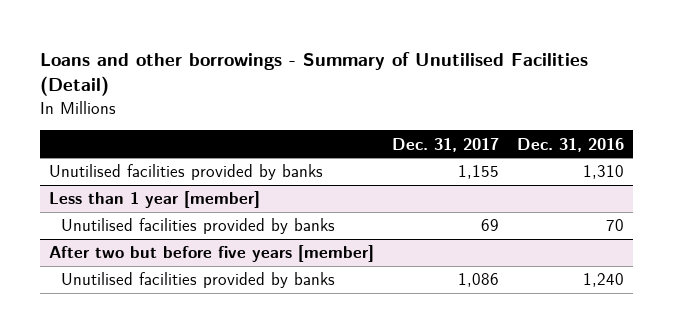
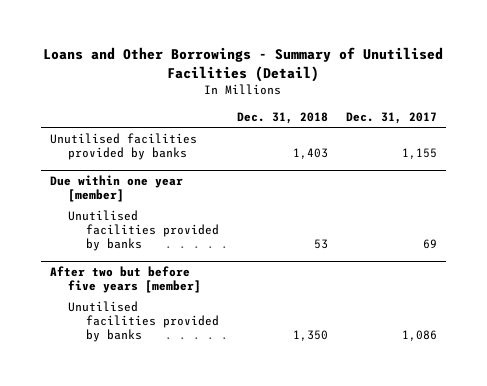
[40,51,589,97] Loans and other borrowings - Summary of Unutilised Facilities (Detail) -> [43,47,444,83] Loans and Other Borrowings - Summary of Unutilised Facilities (Detail)
[517,137,625,152] Dec. 31, 2016 -> none
none -> [237,111,329,124] Dec. 31, 2018
[49,191,261,209] Less than 1 year [member] -> [49,174,183,202] Due within one year [member]

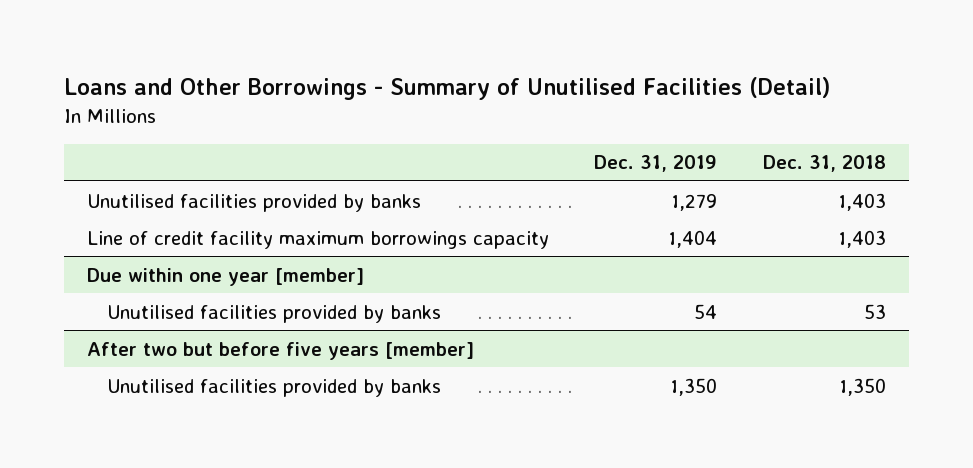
[346,111,438,124] Dec. 31, 2017 -> none
none -> [594,155,718,173] Dec. 31, 2019
none -> [86,230,549,249] Line of credit facility maximum borrowings capacity

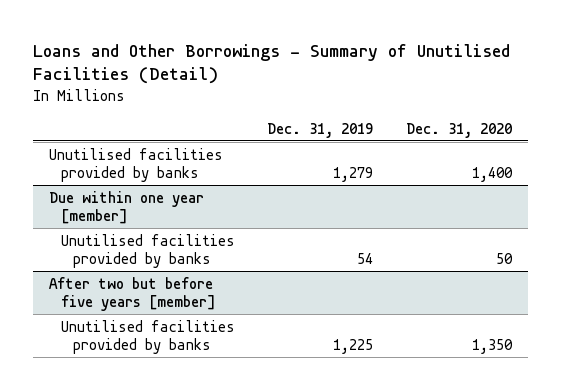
[763,155,887,173] Dec. 31, 2018 -> none
none -> [405,122,512,138] Dec. 31, 2020
[86,230,549,249] Line of credit facility maximum borrowings capacity -> none
[670,377,718,396] 1,350 -> [333,338,374,354] 1,225

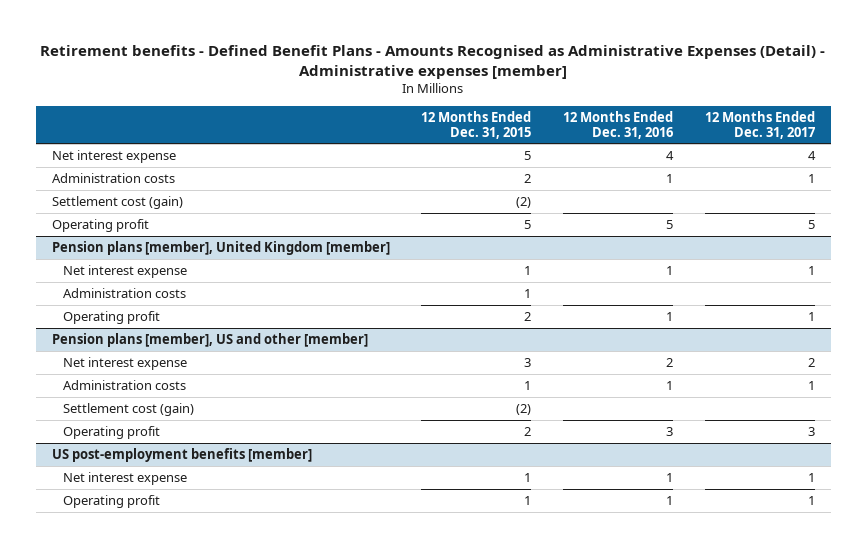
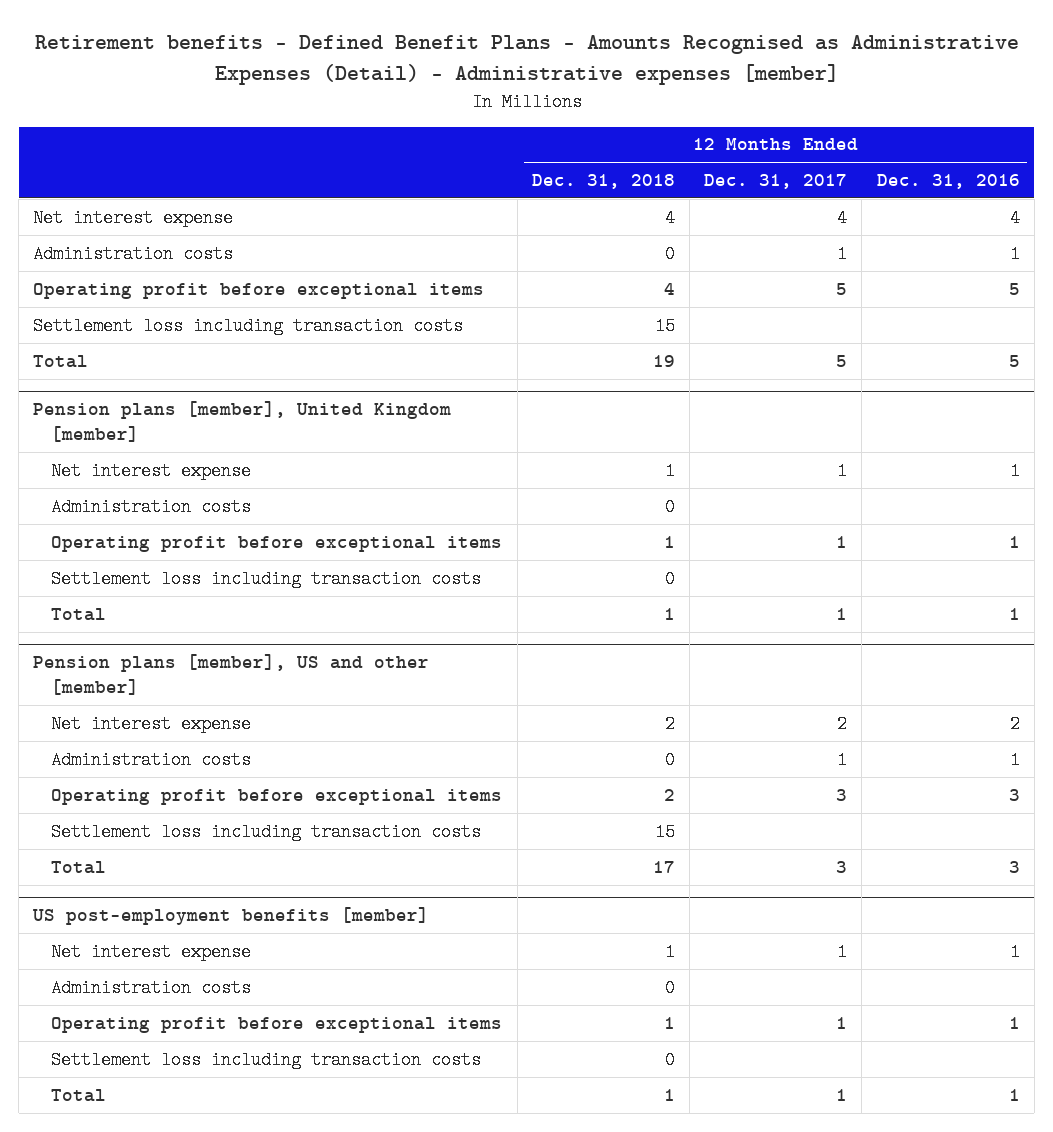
[421,110,532,139] 12 Months Ended Dec. 31, 2015 -> none
none -> [531,174,675,190] Dec. 31, 2018
[51,195,183,209] Settlement cost (gain) -> none
[51,218,149,232] Operating profit -> [33,282,485,299] Operating profit before exceptional items
none -> [33,316,464,335] Settlement loss including transaction costs
none -> [33,354,89,368] Total
[63,310,161,324] Operating profit -> [51,535,503,552] Operating profit before exceptional items
none -> [51,569,482,588] Settlement loss including transaction costs
none -> [51,607,107,621] Total
[63,402,195,416] Settlement cost (gain) -> none
[63,425,161,439] Operating profit -> [51,788,503,805] Operating profit before exceptional items
none -> [51,822,482,841] Settlement loss including transaction costs
none -> [51,860,107,874] Total
none -> [51,978,252,997] Administration costs
[63,494,161,508] Operating profit -> [51,1016,503,1033] Operating profit before exceptional items
none -> [51,1050,482,1069] Settlement loss including transaction costs
none -> [51,1088,107,1102] Total

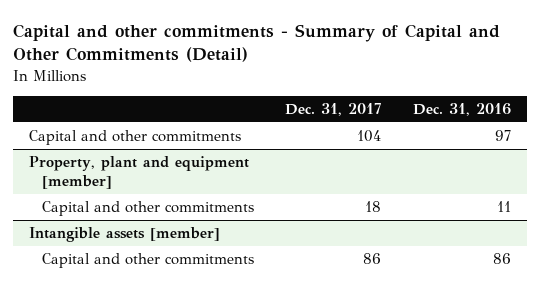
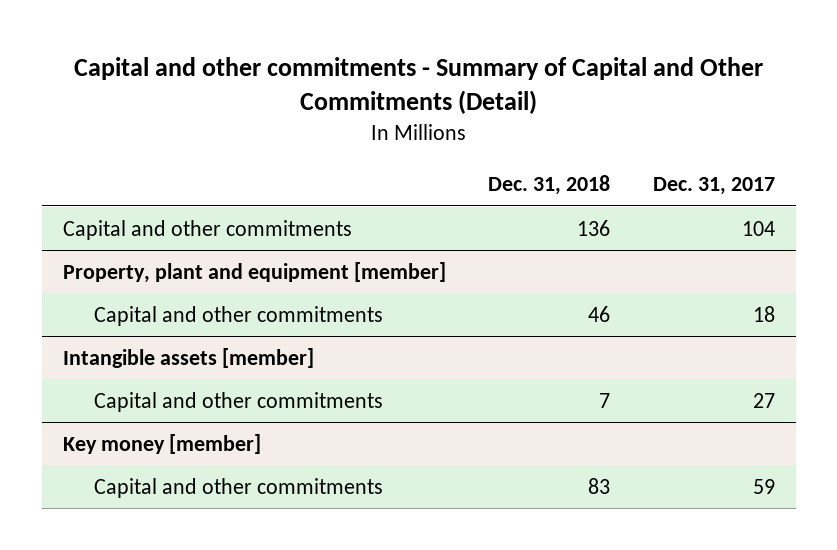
[413,102,512,116] Dec. 31, 2016 -> none
none -> [488,175,611,196] Dec. 31, 2018
[363,253,382,265] 86 -> [752,392,775,408] 27
none -> [62,433,261,454] Key money [member]
none -> [94,477,384,498] Capital and other commitments

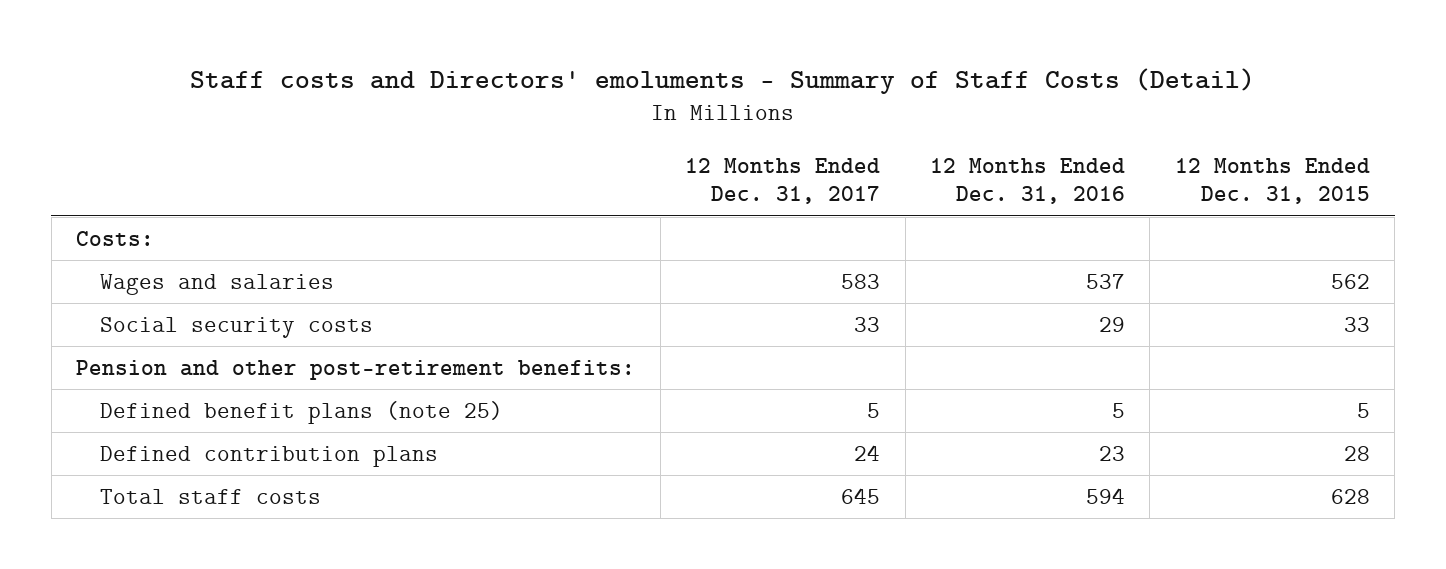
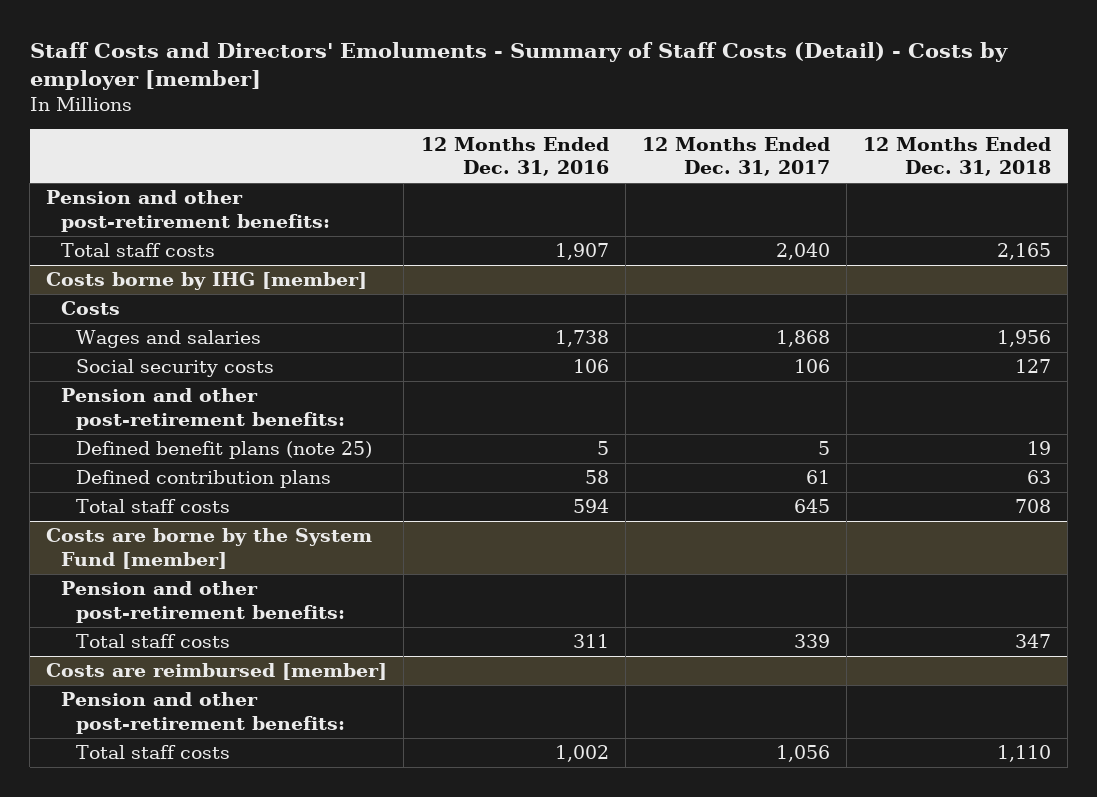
[190,68,1256,95] Staff costs and Directors' emoluments - Summary of Staff Costs (Detail) -> [29,42,1008,91] Staff Costs and Directors' Emoluments - Summary of Staff Costs (Detail) - Costs by employer [member]
[1174,158,1370,205] 12 Months Ended Dec. 31, 2015 -> none
none -> [863,136,1052,177] 12 Months Ended Dec. 31, 2018
[76,230,155,246] Costs: -> none
[100,273,335,295] Wages and salaries -> none
[100,316,374,338] Social security costs -> none
none -> [60,243,215,258] Total staff costs
none -> [46,272,368,291] Costs borne by IHG [member]
none -> [60,301,120,316] Costs
none -> [75,330,261,349] Wages and salaries
none -> [75,359,274,378] Social security costs
none -> [60,388,345,431] Pension and other post-retirement benefits:
[854,444,881,461] 24 -> [805,470,830,485] 61
[1098,445,1125,461] 23 -> [584,470,609,485] 58
none -> [46,528,373,570] Costs are borne by the System Fund [member]
none -> [60,581,345,624] Pension and other post-retirement benefits:
none -> [75,634,230,649] Total staff costs
none -> [46,663,388,681] Costs are reimbursed [member]
none -> [60,692,345,735] Pension and other post-retirement benefits:
none -> [75,745,230,760] Total staff costs

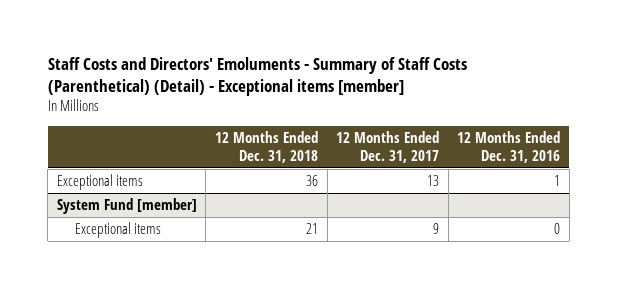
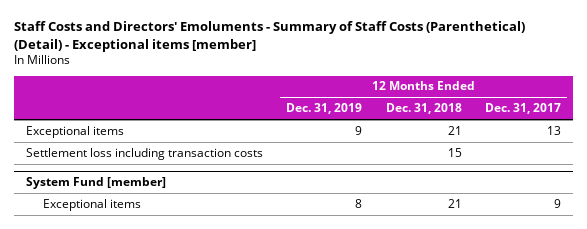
[457,130,561,163] 12 Months Ended Dec. 31, 2016 -> none
none -> [286,103,363,115] Dec. 31, 2019
[305,175,318,187] 36 -> [447,125,462,135] 21
none -> [25,147,263,160] Settlement loss including transaction costs

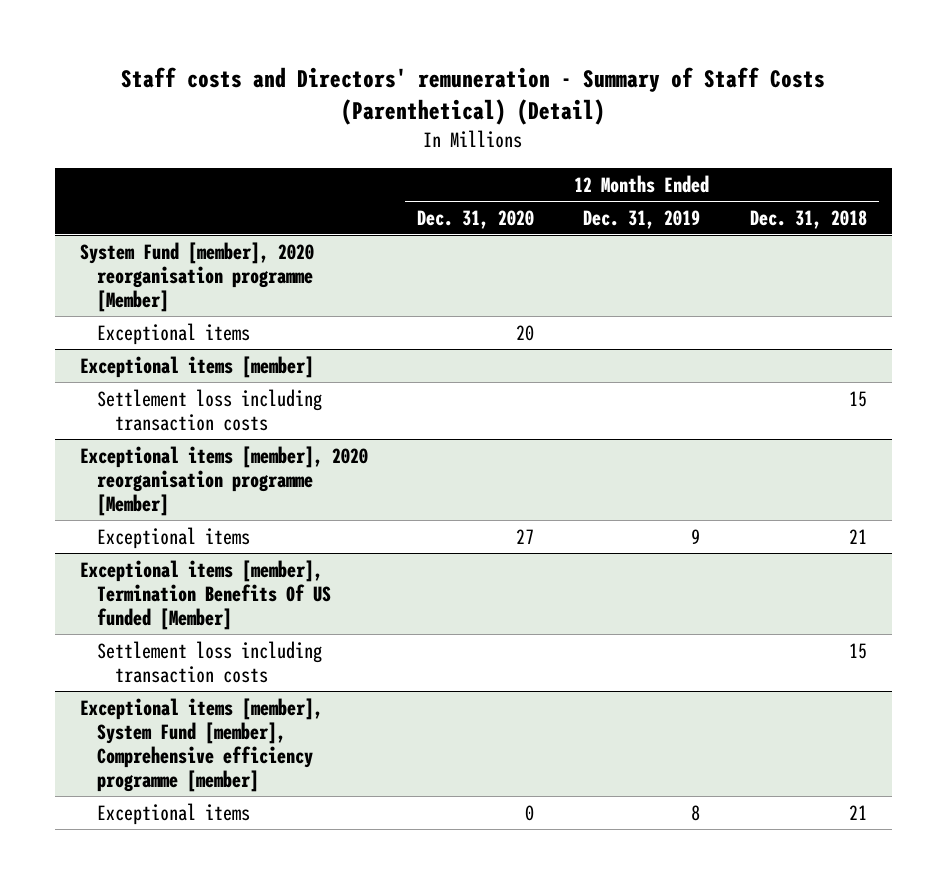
[13,21,525,52] Staff Costs and Directors' Emoluments - Summary of Staff Costs (Parenthetical) (Detail) - Exceptional items [member] -> [121,67,826,126] Staff costs and Directors' remuneration - Summary of Staff Costs (Parenthetical) (Detail)
[485,103,562,115] Dec. 31, 2017 -> none
none -> [417,209,535,229] Dec. 31, 2020
none -> [79,241,314,312] System Fund [member], 2020 reorganisation programme [Member]
none -> [97,322,251,345] Exceptional items
none -> [79,355,314,378] Exceptional items [member]
none -> [97,388,323,431] Settlement loss including transaction costs
none -> [79,445,368,516] Exceptional items [member], 2020 reorganisation programme [Member]
none -> [79,559,332,630] Exceptional items [member], Termination Benefits Of US funded [Member]
[25,177,166,190] System Fund [member] -> none
none -> [79,697,323,792] Exceptional items [member], System Fund [member], Comprehensive efficiency programme [member]

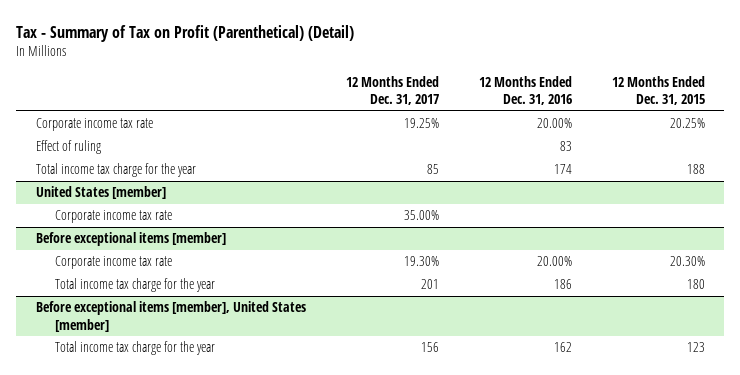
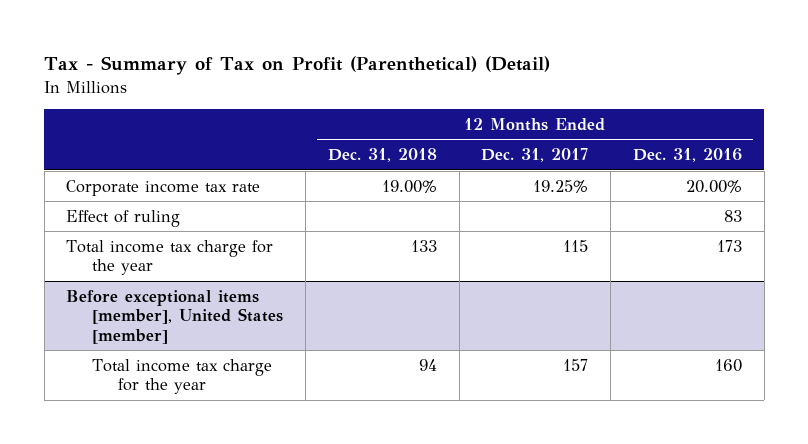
[611,75,705,106] 12 Months Ended Dec. 31, 2015 -> none
none -> [327,148,437,163] Dec. 31, 2018
[35,186,166,200] United States [member] -> none
[55,210,173,224] Corporate income tax rate -> none
[35,232,226,247] Before exceptional items [member] -> none
[55,256,173,270] Corporate income tax rate -> none
[55,278,216,293] Total income tax charge for the year -> none
[426,164,439,175] 85 -> [563,239,589,252] 115
[553,164,572,175] 174 -> [716,239,742,252] 173
[420,342,439,353] 156 -> [563,358,589,371] 157
[553,342,572,353] 162 -> [714,358,742,372] 160

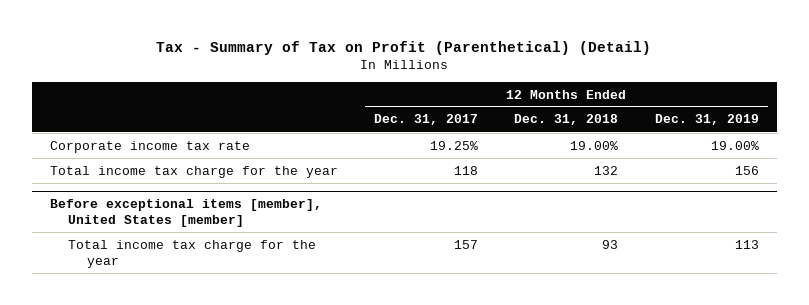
[632,148,742,163] Dec. 31, 2016 -> none
none -> [654,114,759,126] Dec. 31, 2019
[66,209,181,227] Effect of ruling -> none
[410,239,437,252] 133 -> [594,165,619,175] 132
[563,239,589,252] 115 -> [454,165,479,175] 118
[418,358,437,371] 94 -> [602,239,619,249] 93

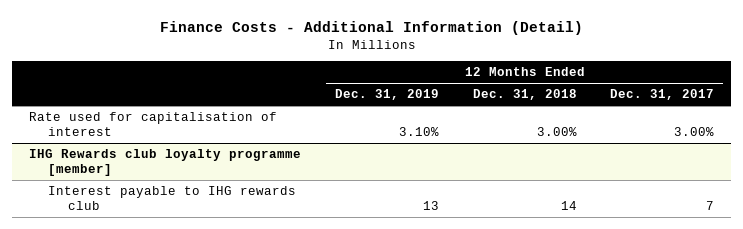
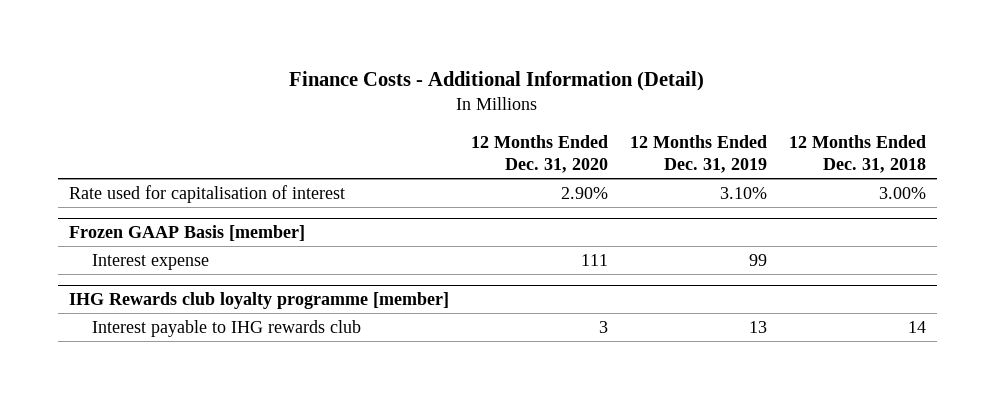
[610,89,715,101] Dec. 31, 2017 -> none
none -> [470,134,608,173] 12 Months Ended Dec. 31, 2020
none -> [69,224,306,241] Frozen GAAP Basis [member]
none -> [92,253,210,270] Interest expense

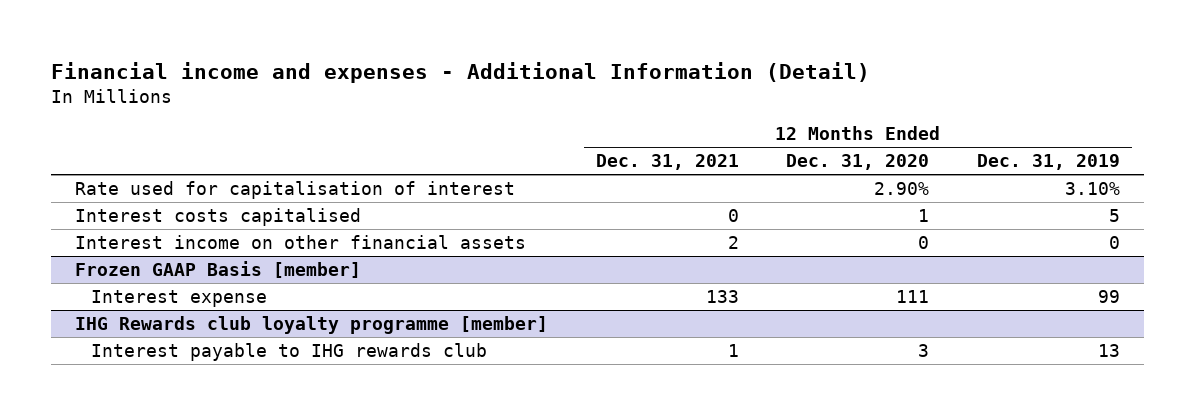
[289,70,705,91] Finance Costs - Additional Information (Detail) -> [51,61,871,83] Financial income and expenses - Additional Information (Detail)
[788,134,926,173] 12 Months Ended Dec. 31, 2018 -> none
none -> [595,154,739,171] Dec. 31, 2021
none -> [75,207,362,226] Interest costs capitalised
none -> [75,234,527,249] Interest income on other financial assets

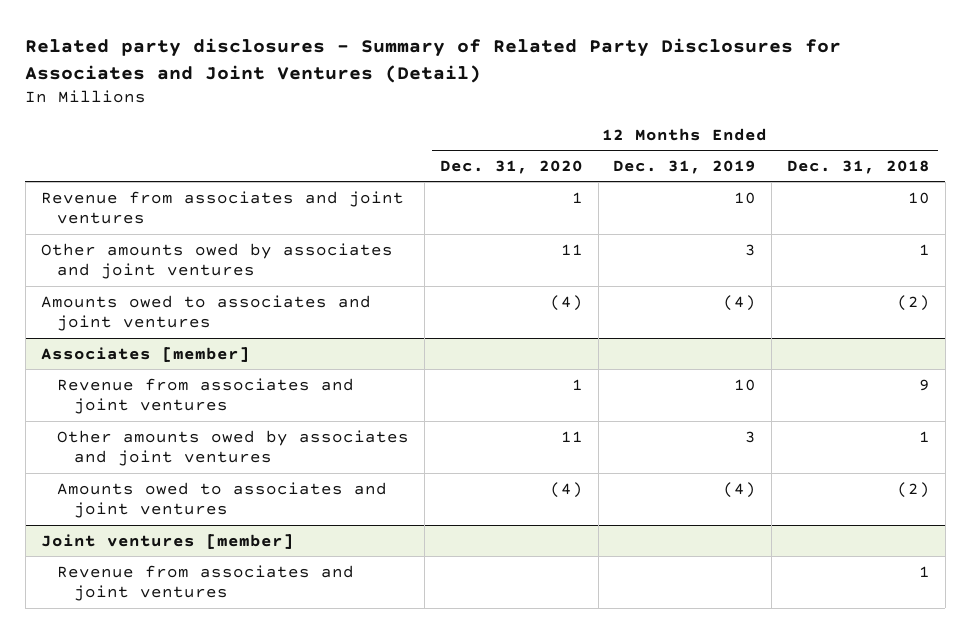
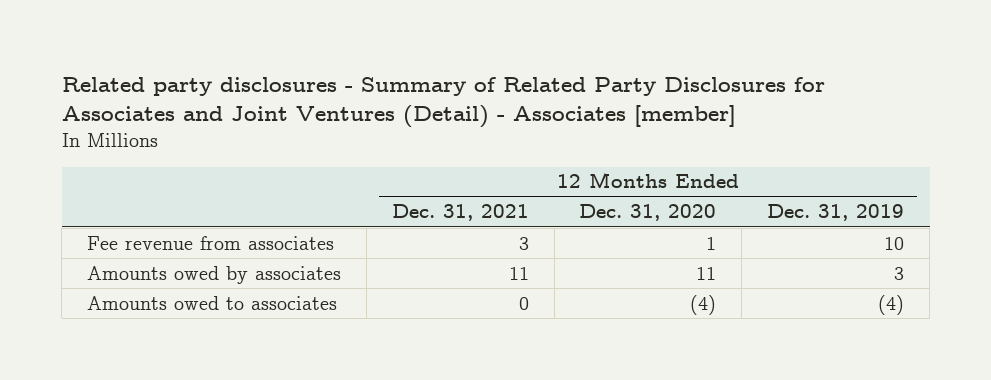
[25,38,842,83] Related party disclosures - Summary of Related Party Disclosures for Associates and Joint Ventures (Detail) -> [61,76,825,129] Related party disclosures - Summary of Related Party Disclosures for Associates and Joint Ventures (Detail) - Associates [member]
[786,159,930,174] Dec. 31, 2018 -> none
none -> [391,204,529,222] Dec. 31, 2021
[40,346,250,362] Associates [member] -> none
[57,377,355,415] Revenue from associates and joint ventures -> none
[57,429,410,467] Other amounts owed by associates and joint ventures -> none
[57,481,388,519] Amounts owed to associates and joint ventures -> none
[40,533,294,549] Joint ventures [member] -> none
[57,564,355,602] Revenue from associates and joint ventures -> none
[40,190,404,225] Revenue from associates and joint ventures -> [86,235,334,250] Fee revenue from associates
[40,242,393,280] Other amounts owed by associates and joint ventures -> [86,265,341,284] Amounts owed by associates
[40,294,371,332] Amounts owed to associates and joint ventures -> [86,295,337,310] Amounts owed to associates

